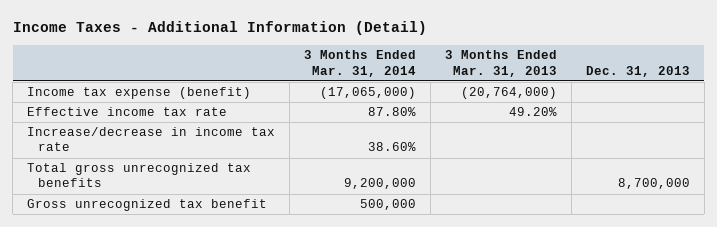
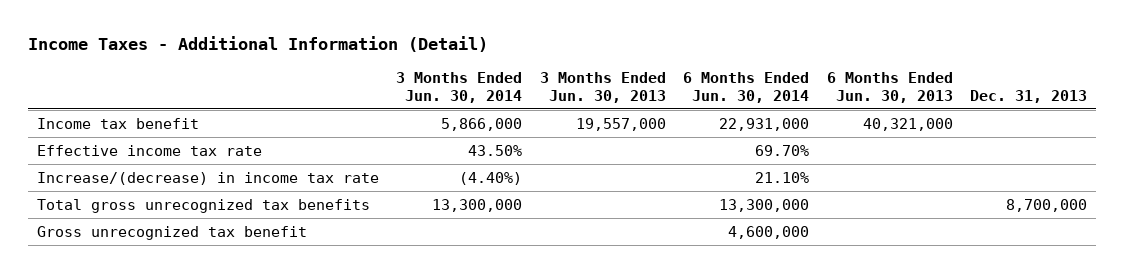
[304,50,417,77] 3 Months Ended Mar. 31, 2014 -> none
[444,50,557,77] 3 Months Ended Mar. 31, 2013 -> none
none -> [396,72,523,103] 3 Months Ended Jun. 30, 2014
none -> [539,72,666,103] 3 Months Ended Jun. 30, 2013
none -> [683,72,810,103] 6 Months Ended Jun. 30, 2014
none -> [826,72,953,103] 6 Months Ended Jun. 30, 2013
[27,87,252,100] Income tax expense (benefit) -> [36,117,199,129] Income tax benefit
[27,127,276,152] Increase/decrease in income tax rate -> [36,171,379,185] Increase/(decrease) in income tax rate

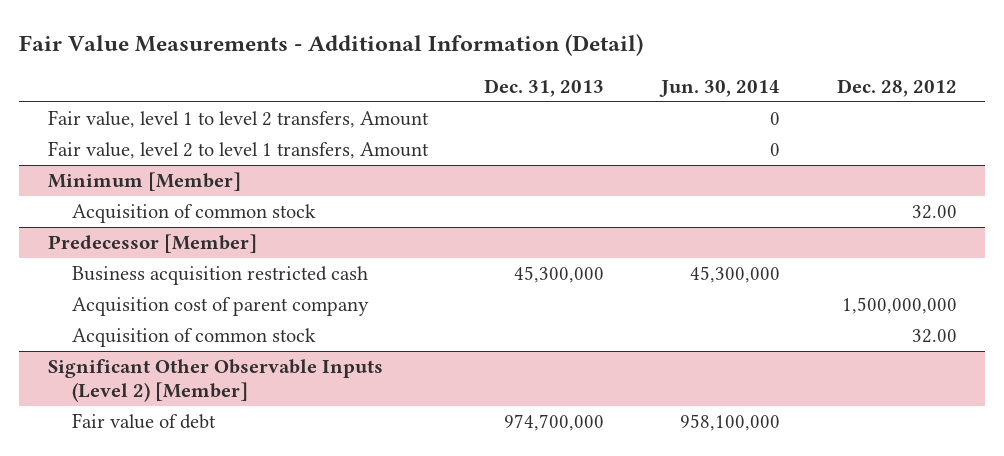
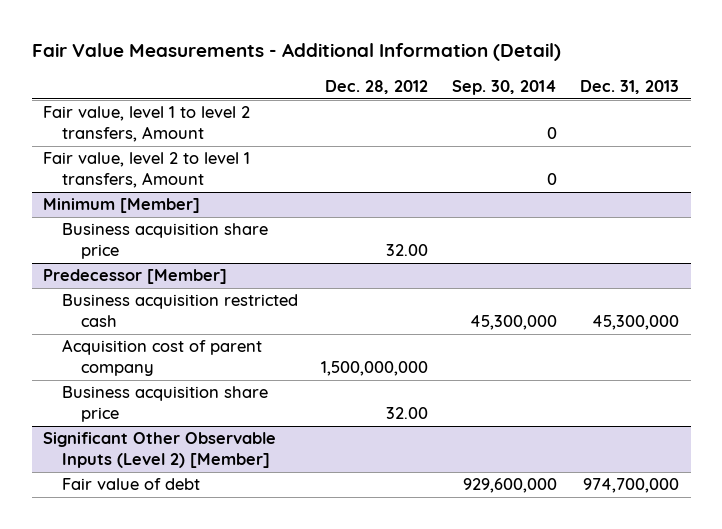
[659,79,781,97] Jun. 30, 2014 -> none
none -> [451,80,557,96] Sep. 30, 2014
[72,204,317,224] Acquisition of common stock -> [62,223,269,259] Business acquisition share price
[72,328,317,348] Acquisition of common stock -> [62,386,269,422] Business acquisition share price

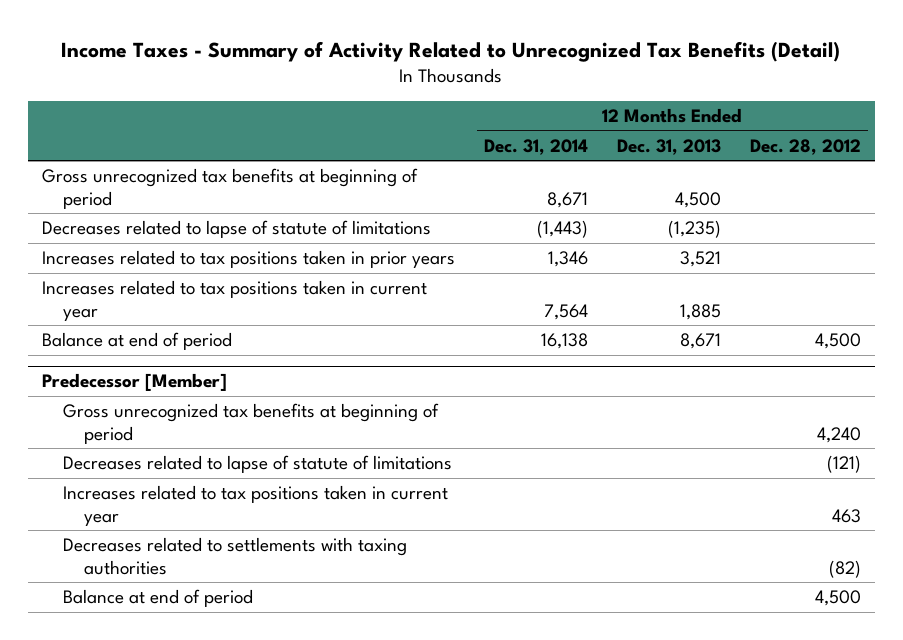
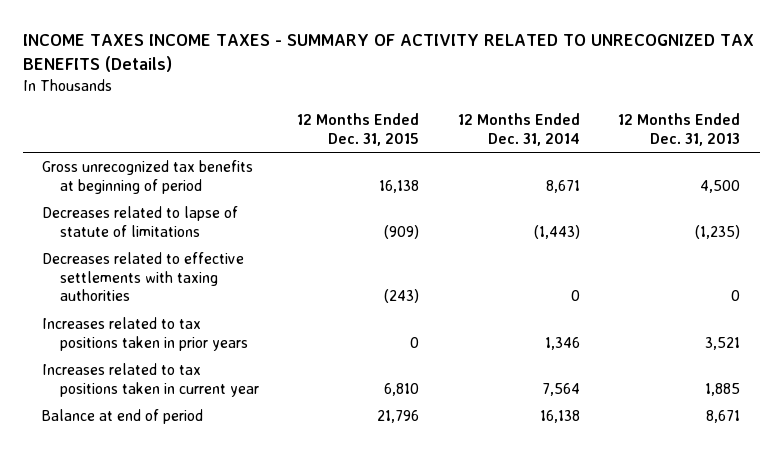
[61,40,841,62] Income Taxes - Summary of Activity Related to Unrecognized Tax Benefits (Detail) -> [22,34,754,73] INCOME TAXES INCOME TAXES - SUMMARY OF ACTIVITY RELATED TO UNRECOGNIZED TAX BENEFITS (Details)
[749,138,861,155] Dec. 28, 2012 -> none
none -> [297,112,420,146] 12 Months Ended Dec. 31, 2015
none -> [42,251,245,302] Decreases related to effective settlements with taxing authorities
[42,373,228,392] Predecessor [Member] -> none
[63,403,440,444] Gross unrecognized tax benefits at beginning of period -> none
[63,455,453,474] Decreases related to lapse of statute of limitations -> none
[63,485,449,526] Increases related to tax positions taken in current year -> none
[63,537,408,575] Decreases related to settlements with taxing authorities -> none
[63,589,254,608] Balance at end of period -> none

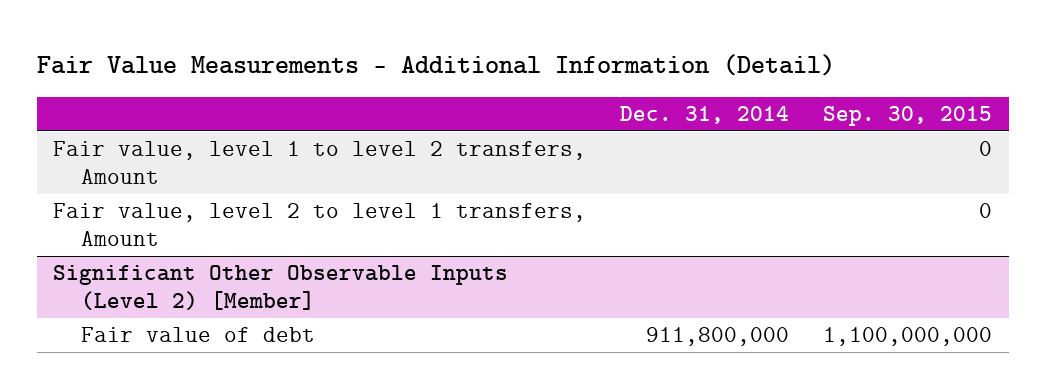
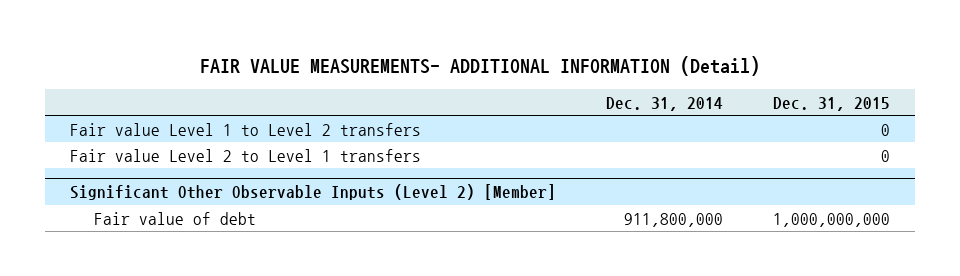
[36,54,835,77] Fair Value Measurements - Additional Information (Detail) -> [200,56,761,77] FAIR VALUE MEASUREMENTS- ADDITIONAL INFORMATION (Detail)
[822,106,992,127] Sep. 30, 2015 -> none
none -> [773,96,891,111] Dec. 31, 2015
[53,141,587,184] Fair value, level 1 to level 2 transfers, Amount -> [70,122,422,136] Fair value Level 1 to Level 2 transfers
[53,203,587,246] Fair value, level 2 to level 1 transfers, Amount -> [70,148,422,162] Fair value Level 2 to Level 1 transfers

